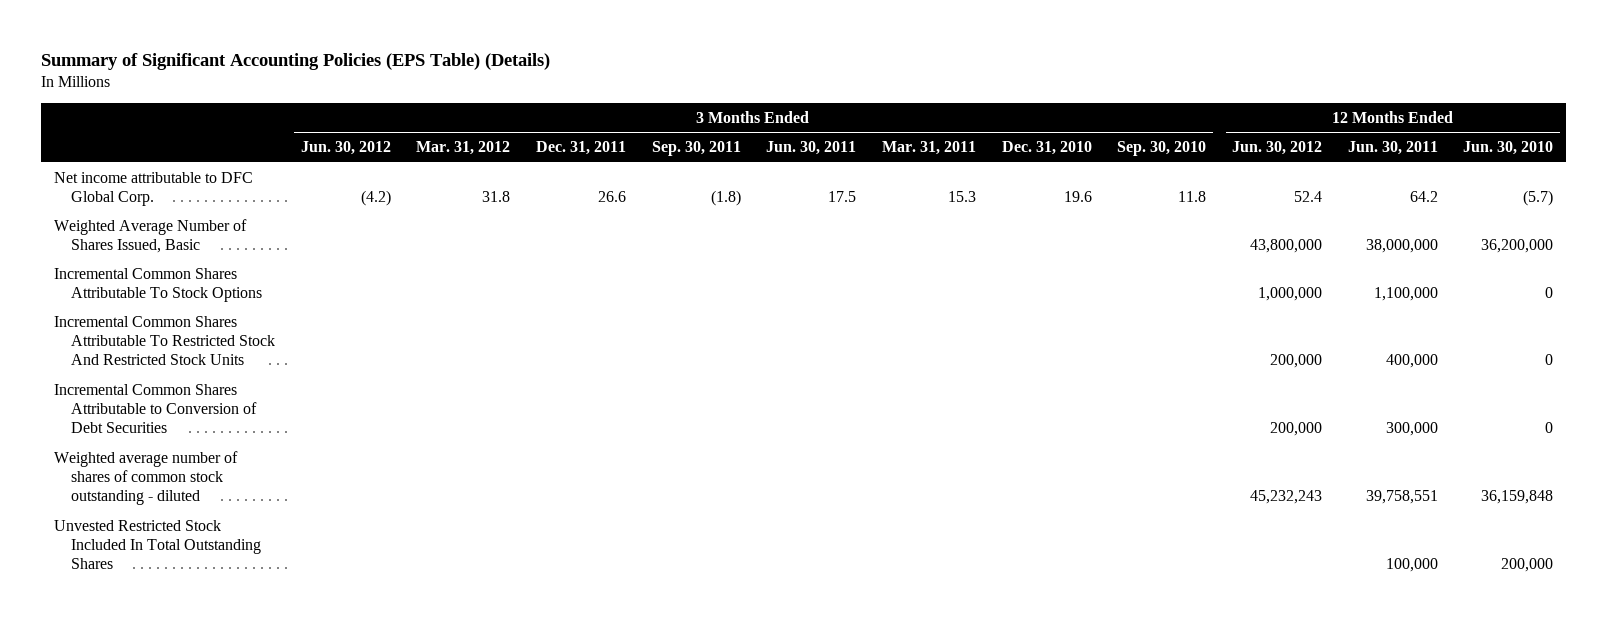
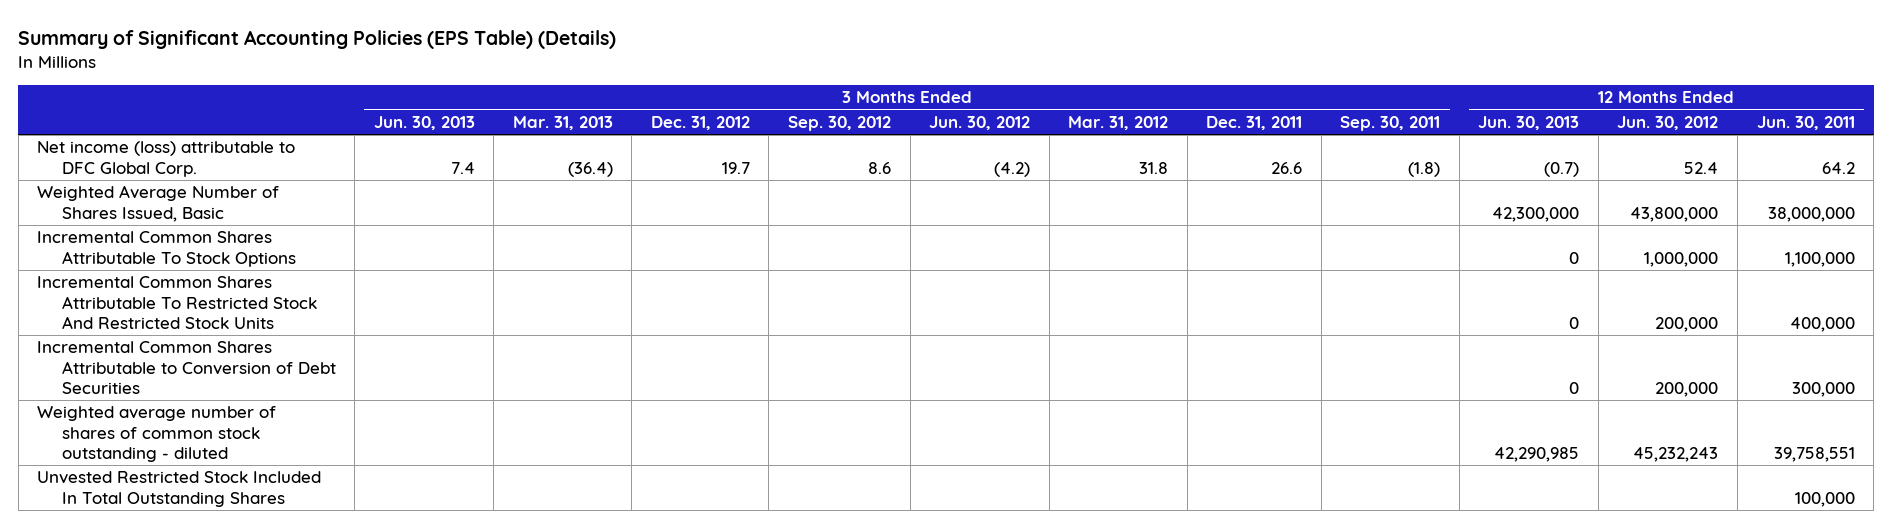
[766,141,857,156] Jun. 30, 2011 -> none
[881,141,976,156] Mar. 31, 2011 -> none
[1001,141,1092,156] Dec. 31, 2010 -> none
[1117,141,1207,157] Sep. 30, 2010 -> none
[1463,141,1554,156] Jun. 30, 2010 -> none
none -> [373,115,475,130] Jun. 30, 2013
none -> [512,115,613,130] Mar. 31, 2013
none -> [650,115,750,130] Dec. 31, 2012
none -> [788,115,892,131] Sep. 30, 2012
none -> [1478,115,1580,130] Jun. 30, 2013
[53,171,253,206] Net income attributable to DFC Global Corp. -> [37,141,296,177] Net income (loss) attributable to DFC Global Corp.

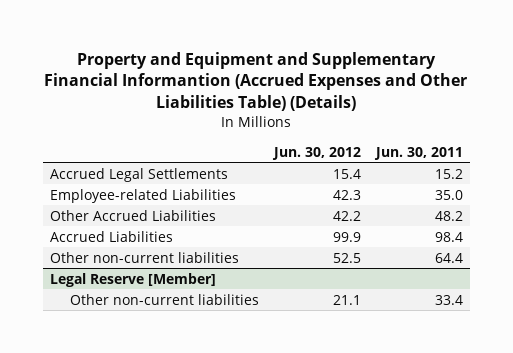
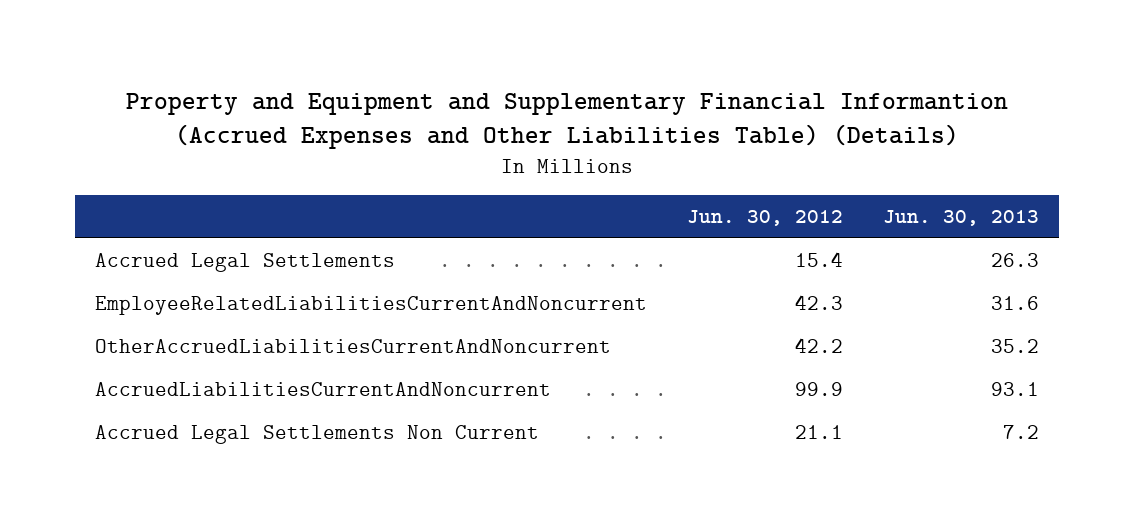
[373,146,463,160] Jun. 30, 2011 -> none
none -> [883,210,1040,227] Jun. 30, 2013
[50,251,240,263] Other non-current liabilities -> none
[50,272,217,287] Legal Reserve [Member] -> none
[50,188,237,203] Employee-related Liabilities -> [94,296,647,316] EmployeeRelatedLiabilitiesCurrentAndNoncurrent
[50,209,217,221] Other Accrued Liabilities -> [94,339,611,354] OtherAccruedLiabilitiesCurrentAndNoncurrent
[50,230,174,242] Accrued Liabilities -> [94,382,551,397] AccruedLiabilitiesCurrentAndNoncurrent
[69,293,259,305] Other non-current liabilities -> [94,425,539,445] Accrued Legal Settlements Non Current

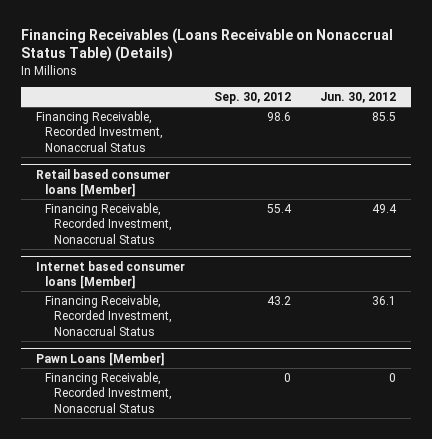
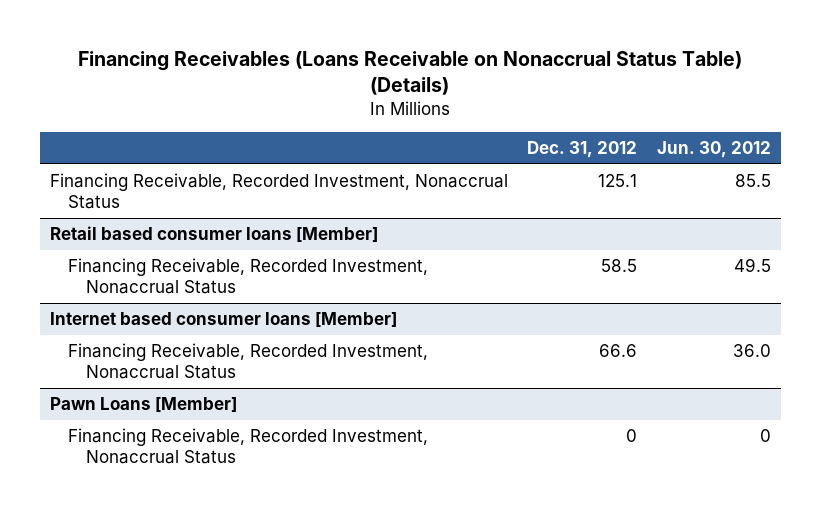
[213,91,291,104] Sep. 30, 2012 -> none
none -> [527,140,638,158] Dec. 31, 2012
[372,203,398,213] 49.4 -> [733,258,771,273] 49.5
[372,295,397,305] 36.1 -> [732,344,771,358] 36.0

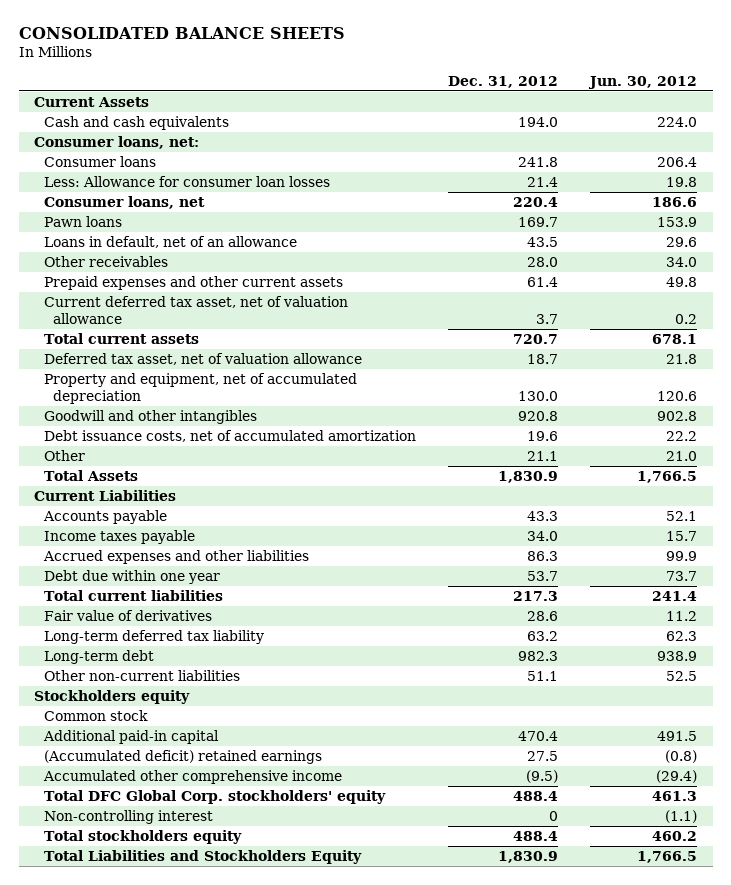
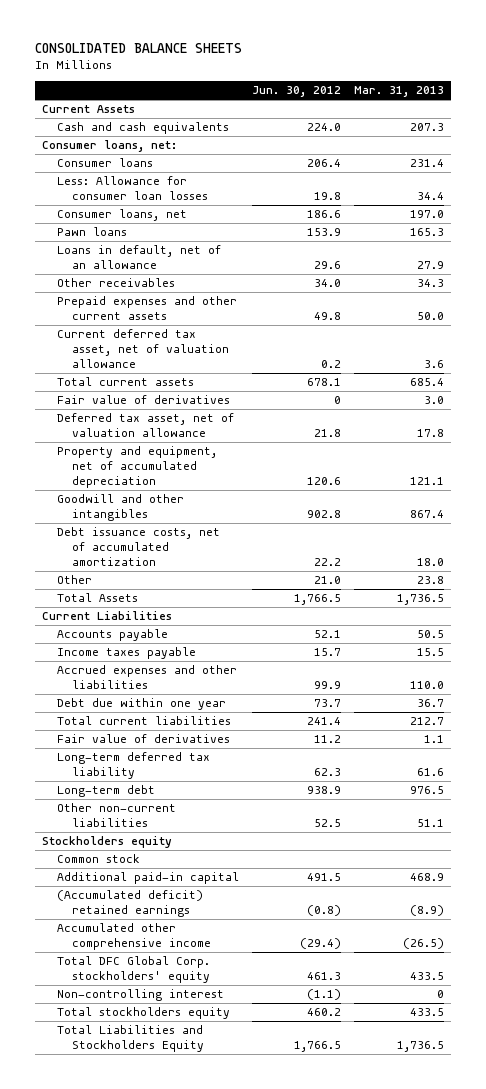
[447,75,558,88] Dec. 31, 2012 -> none
none -> [354,86,445,98] Mar. 31, 2013
none -> [56,395,230,405] Fair value of derivatives

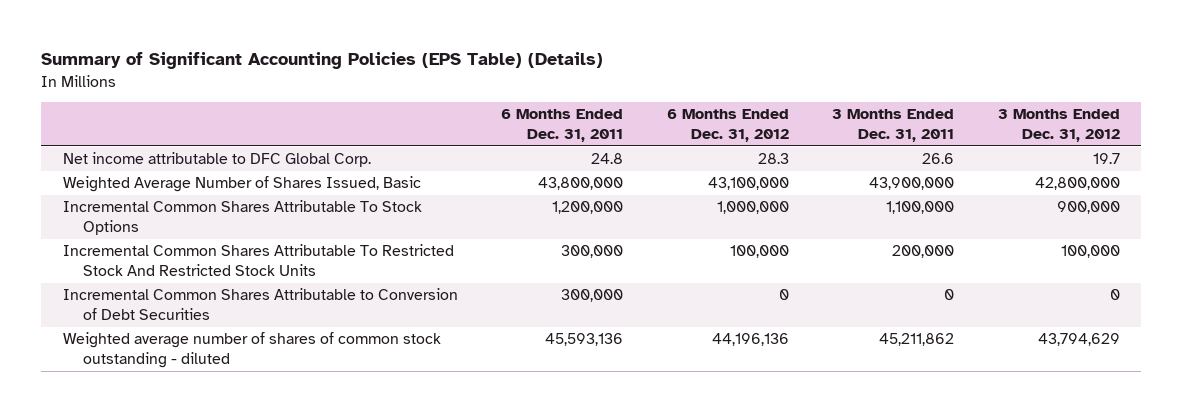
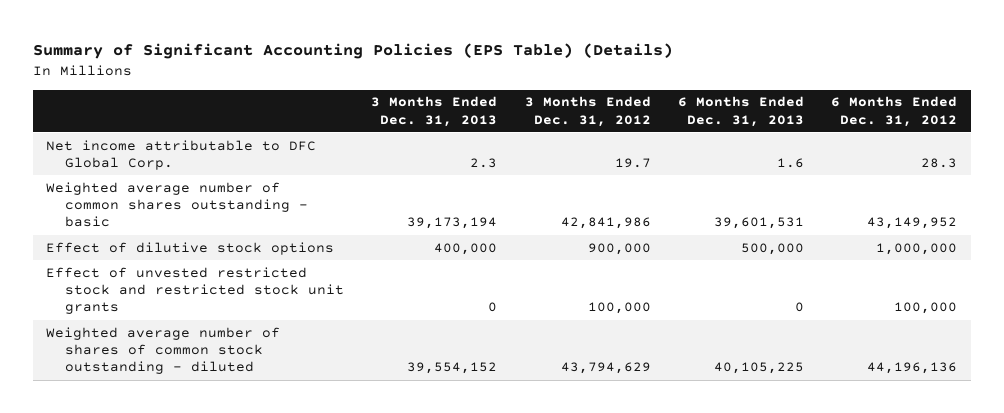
[501,109,624,143] 6 Months Ended Dec. 31, 2011 -> none
[832,109,955,143] 3 Months Ended Dec. 31, 2011 -> none
none -> [371,96,498,127] 3 Months Ended Dec. 31, 2013
none -> [677,96,804,127] 6 Months Ended Dec. 31, 2013
[62,288,458,320] Incremental Common Shares Attributable to Conversion of Debt Securities -> none
[62,176,421,193] Weighted Average Number of Shares Issued, Basic -> [46,181,308,228] Weighted average number of common shares outstanding - basic
[707,177,789,191] 43,100,000 -> [867,217,958,230] 43,149,952
[1034,177,1120,191] 42,800,000 -> [560,217,651,230] 42,841,986
[62,200,422,235] Incremental Common Shares Attributable To Stock Options -> [46,241,335,255] Effect of dilutive stock options
[62,244,454,276] Incremental Common Shares Attributable To Restricted Stock And Restricted Stock Units -> [46,266,344,315] Effect of unvested restricted stock and restricted stock unit grants

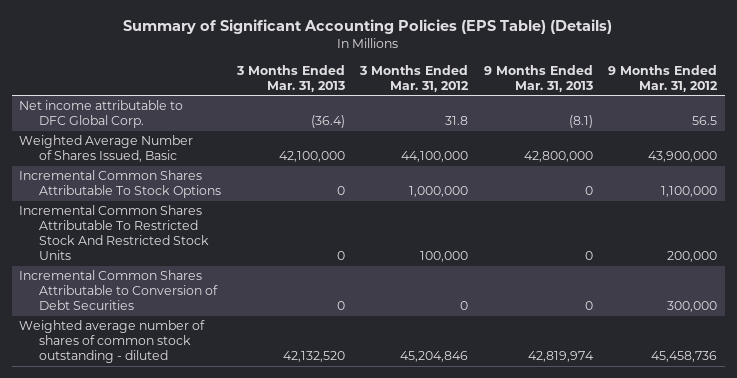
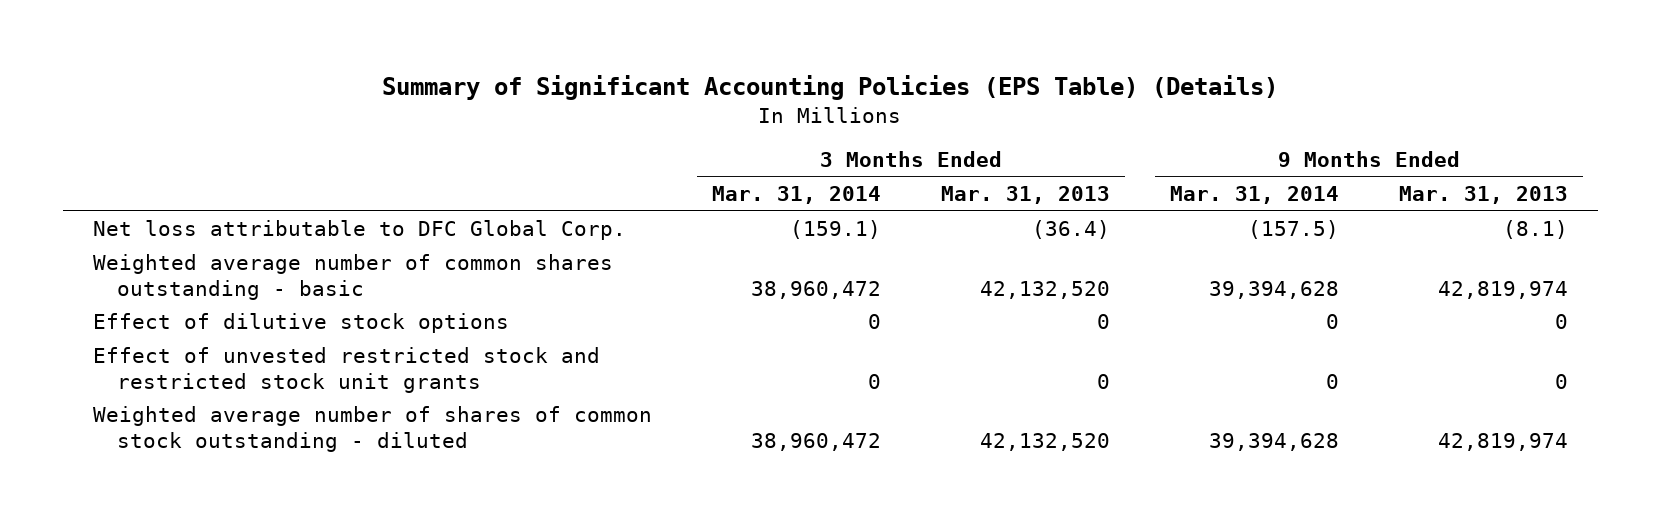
[359,64,470,92] 3 Months Ended Mar. 31, 2012 -> none
[608,64,719,92] 9 Months Ended Mar. 31, 2012 -> none
none -> [711,186,881,205] Mar. 31, 2014
none -> [1169,186,1339,205] Mar. 31, 2014
[19,270,219,311] Incremental Common Shares Attributable to Conversion of Debt Securities -> none
[19,100,184,129] Net income attributable to DFC Global Corp. -> [93,220,627,241] Net loss attributable to DFC Global Corp.
[19,135,194,163] Weighted Average Number of Shares Issued, Basic -> [93,254,614,300] Weighted average number of common shares outstanding - basic
[278,151,345,163] 42,100,000 -> [979,280,1110,299] 42,132,520
[523,151,593,163] 42,800,000 -> [1437,280,1568,299] 42,819,974
[19,170,222,199] Incremental Common Shares Attributable To Stock Options -> [93,313,510,334] Effect of dilutive stock options
[19,205,210,261] Incremental Common Shares Attributable To Restricted Stock And Restricted Stock Units -> [93,347,601,393] Effect of unvested restricted stock and restricted stock unit grants

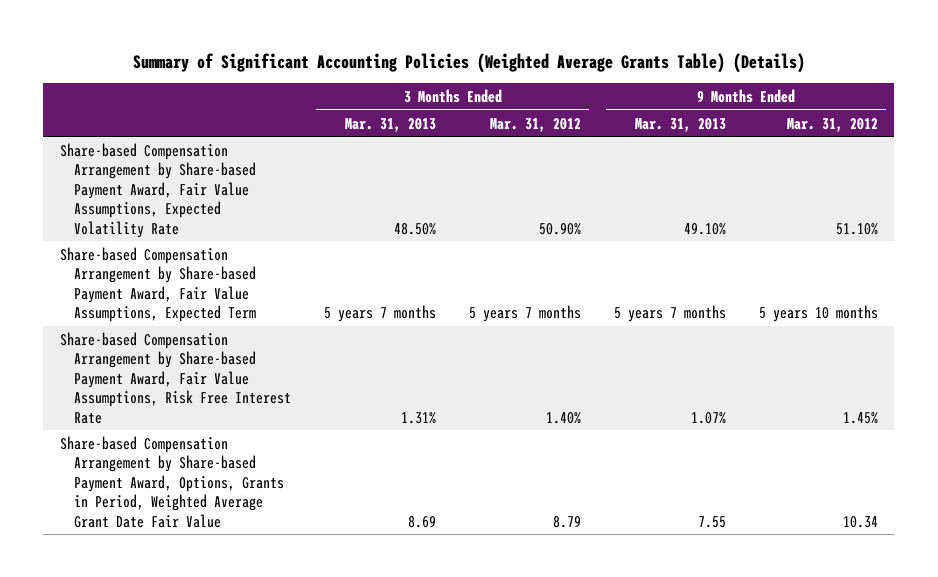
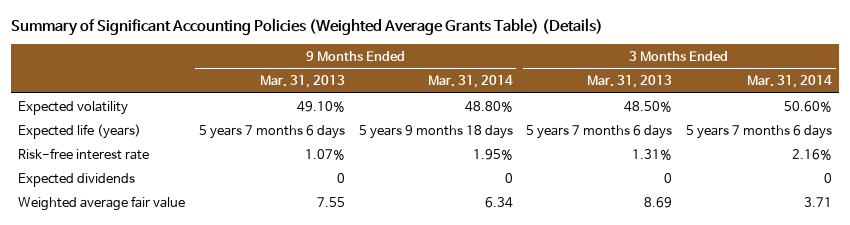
[490,117,582,132] Mar. 31, 2012 -> none
[787,117,879,132] Mar. 31, 2012 -> none
none -> [427,75,513,89] Mar. 31, 2014
none -> [747,75,833,89] Mar. 31, 2014
[59,246,257,323] Share-based Compensation Arrangement by Share-based Payment Award, Fair Value Assumptions, Expected Term -> none
[59,142,257,238] Share-based Compensation Arrangement by Share-based Payment Award, Fair Value Assumptions, Expected Volatility Rate -> [17,100,128,115] Expected volatility
none -> [17,123,141,139] Expected life (years)
[59,331,292,424] Share-based Compensation Arrangement by Share-based Payment Award, Fair Value Assumptions, Risk Free Interest Rate -> [17,147,149,160] Risk-free interest rate
none -> [17,172,135,187] Expected dividends
[59,435,285,528] Share-based Compensation Arrangement by Share-based Payment Award, Options, Grants in Period, Weighted Average Grant Date Fair Value -> [17,195,185,211] Weighted average fair value

